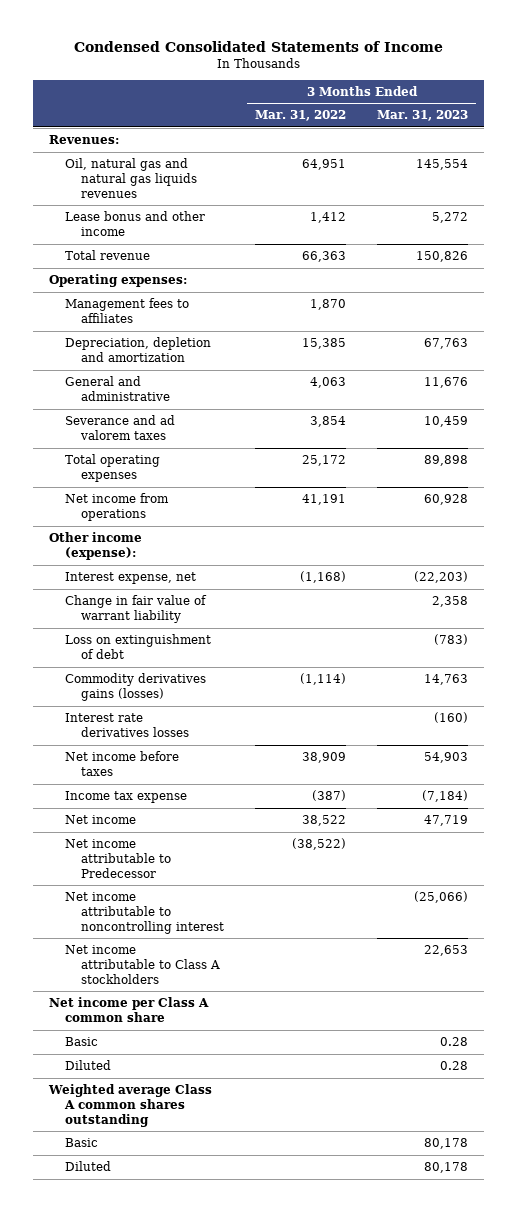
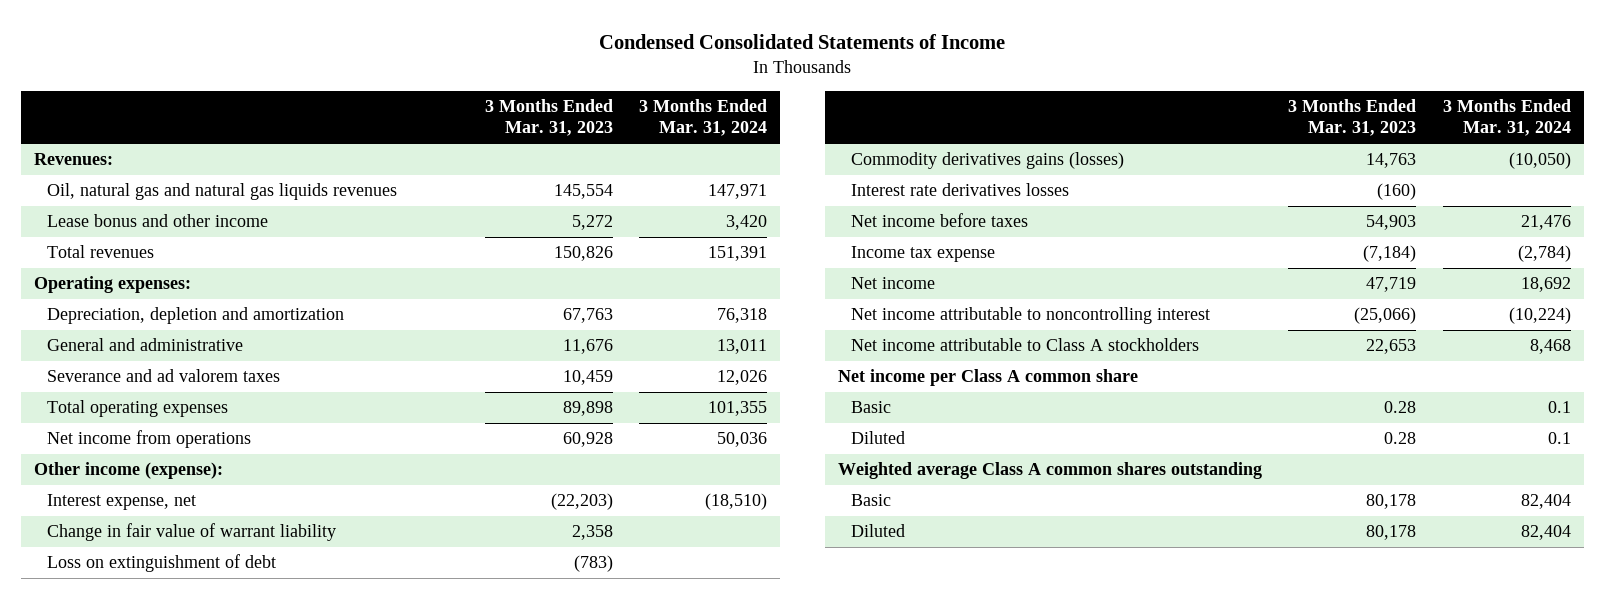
[255,110,347,122] Mar. 31, 2022 -> none
none -> [638,98,767,137] 3 Months Ended Mar. 31, 2024
[64,250,150,261] Total revenue -> [46,245,154,259] Total revenues
[64,298,189,324] Management fees to affiliates -> none
[64,839,171,878] Net income attributable to Predecessor -> none

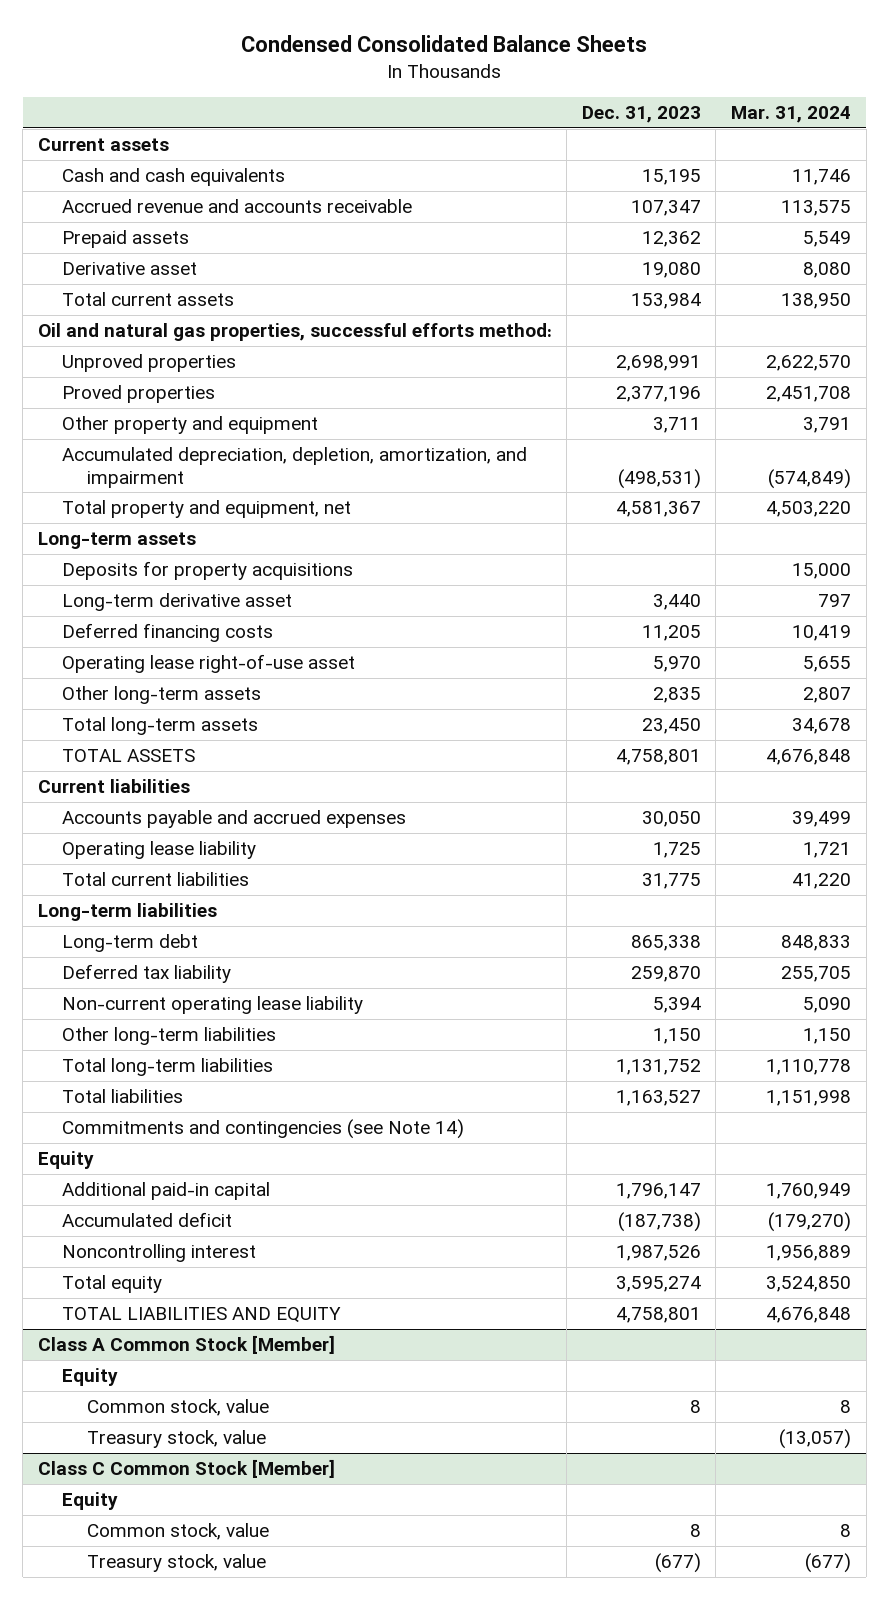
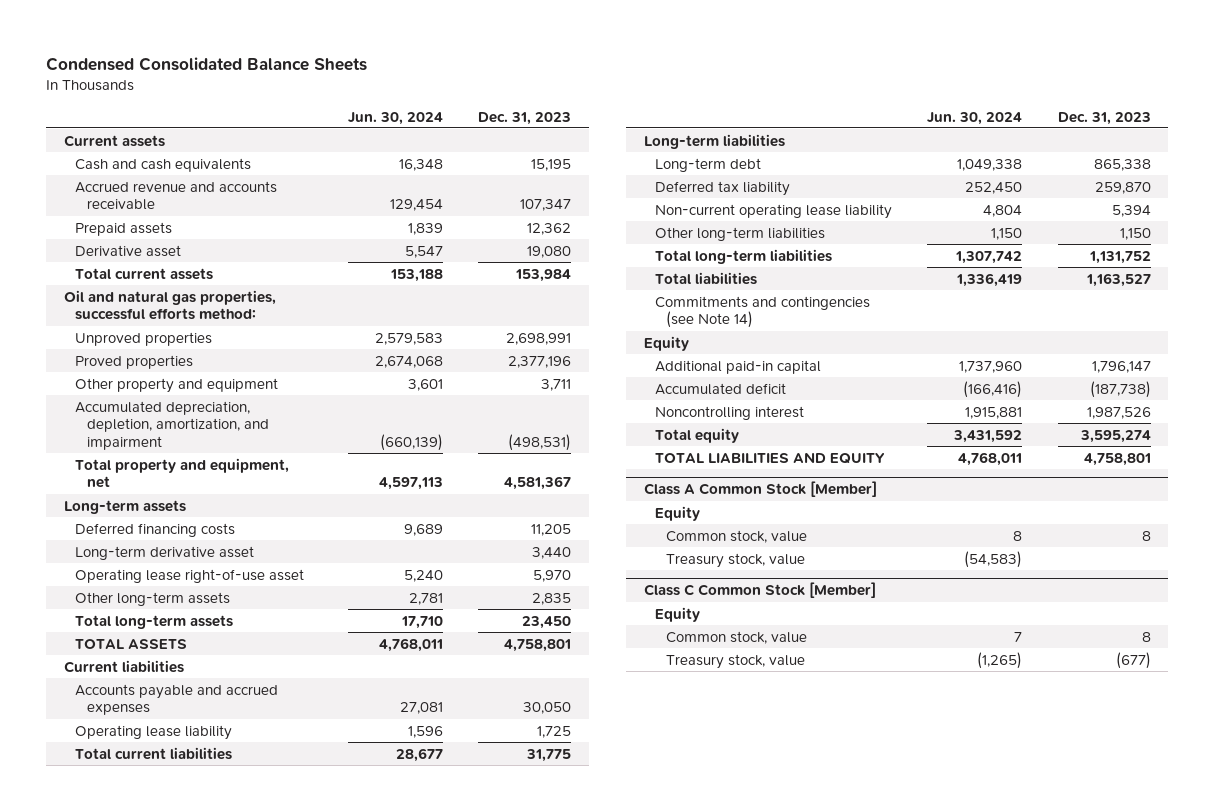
[731,105,852,123] Mar. 31, 2024 -> none
none -> [347,111,443,125] Jun. 30, 2024
[62,561,354,581] Deposits for property acquisitions -> none
[62,593,293,612] Long-term derivative asset -> [75,545,255,560] Long-term derivative asset

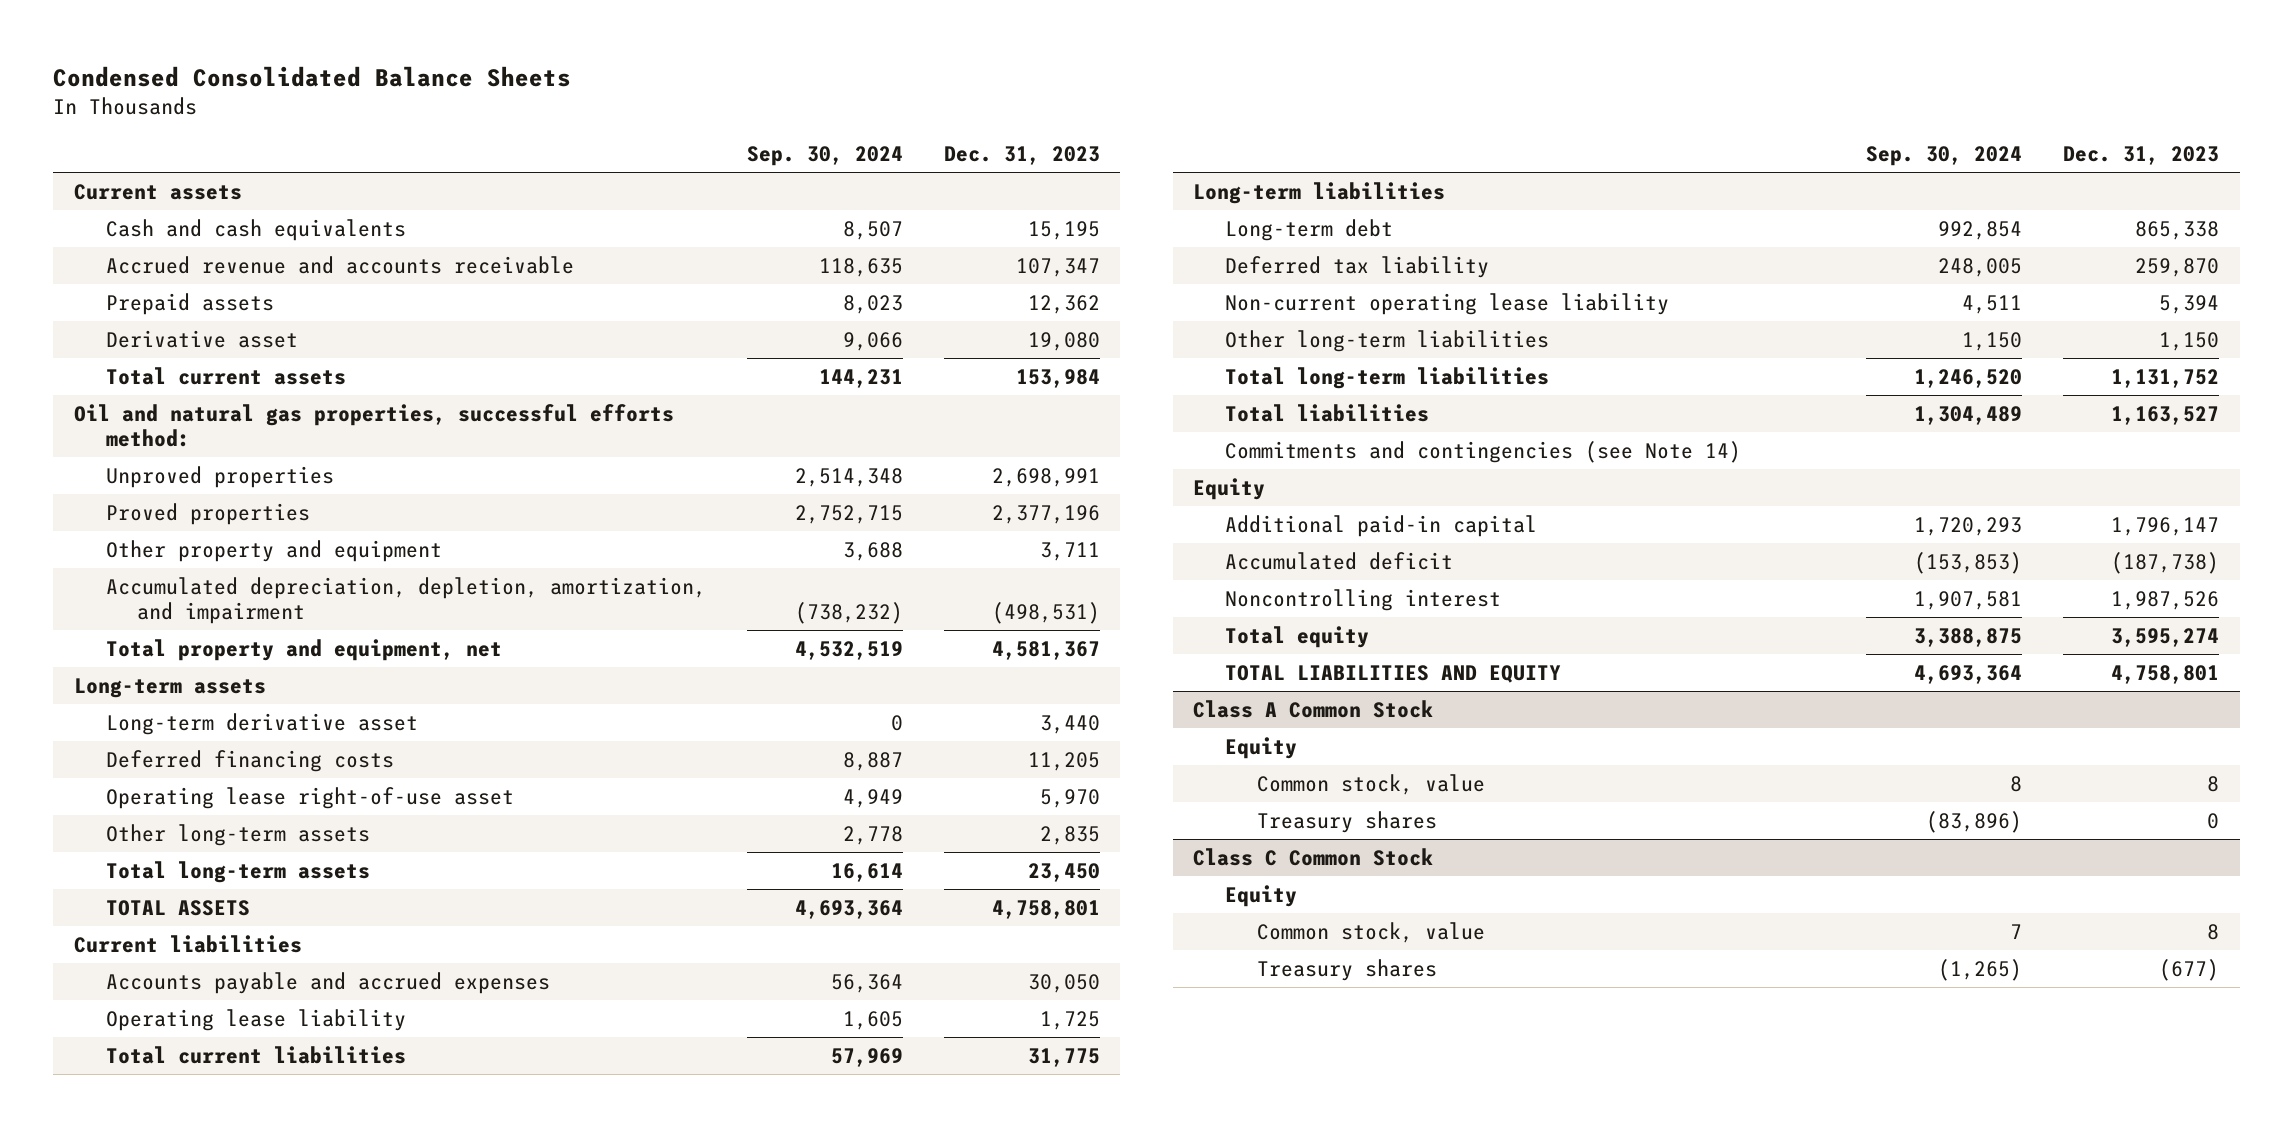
[347,111,443,125] Jun. 30, 2024 -> none
none -> [746,146,903,167] Sep. 30, 2024
[75,522,236,537] Deferred financing costs -> [105,749,394,772] Deferred financing costs
[643,481,877,498] Class A Common Stock [Member] -> [1193,699,1434,718] Class A Common Stock
[666,552,806,568] Treasury stock, value -> none
none -> [1256,810,1437,833] Treasury shares
[643,582,876,599] Class C Common Stock [Member] -> [1193,847,1434,866] Class C Common Stock
[666,653,806,669] Treasury stock, value -> [1256,958,1437,981] Treasury shares

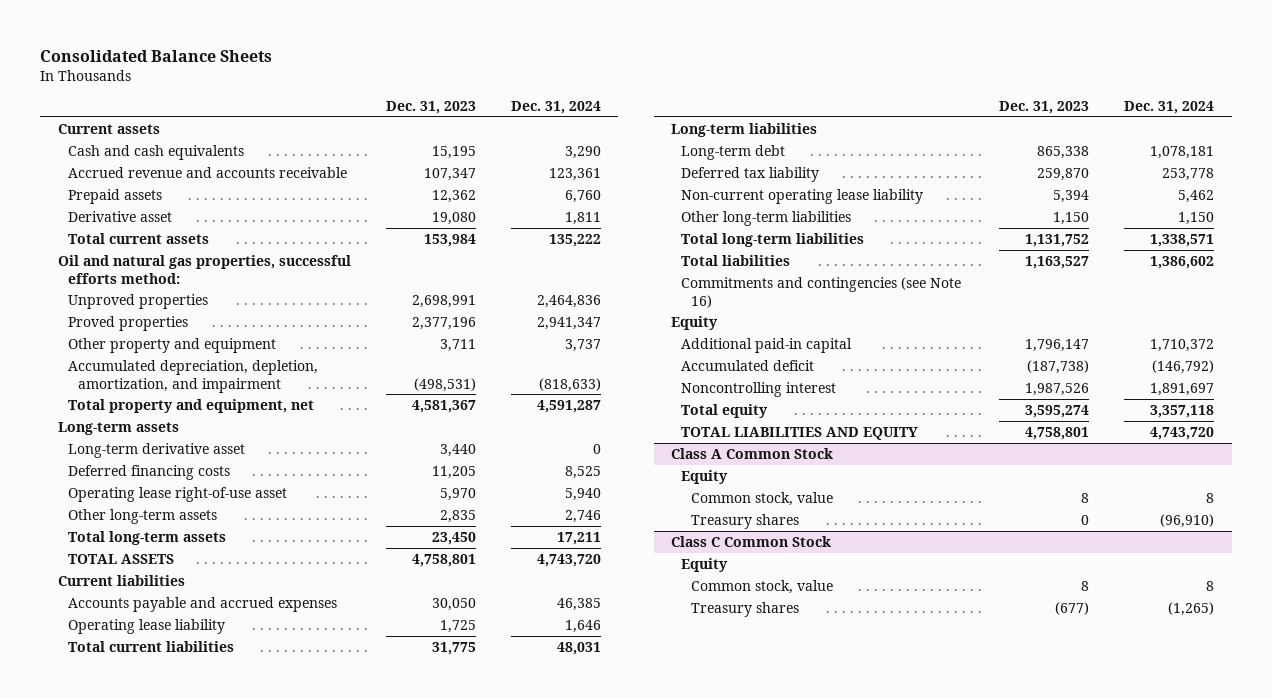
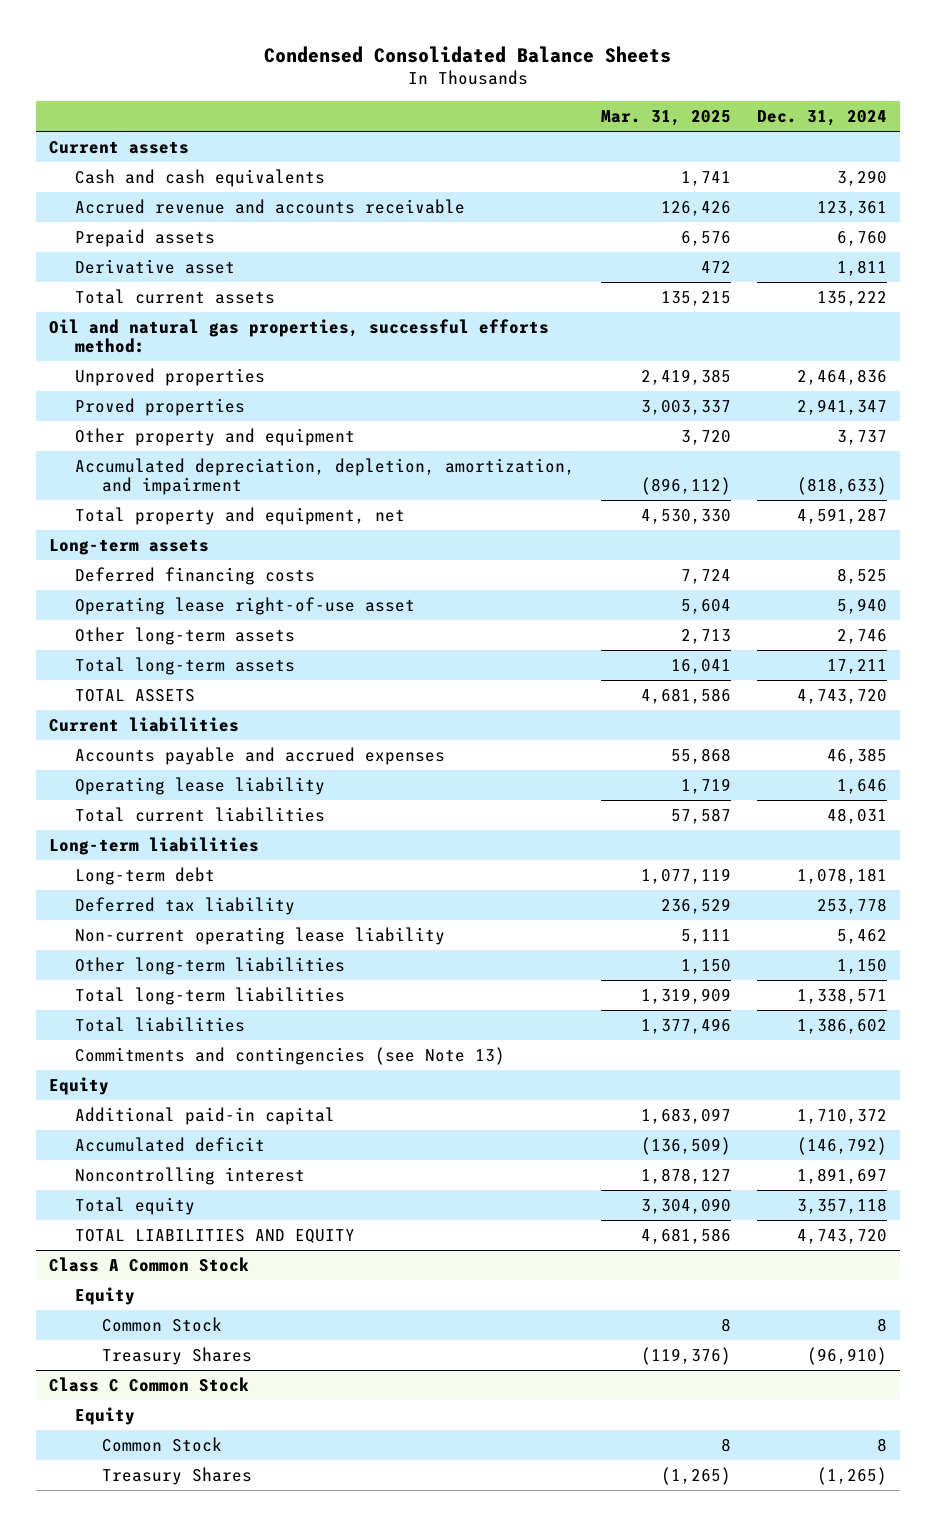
[40,49,273,62] Consolidated Balance Sheets -> [263,45,671,63] Condensed Consolidated Balance Sheets
[385,100,476,114] Dec. 31, 2023 -> none
none -> [601,110,732,127] Mar. 31, 2025
[67,442,245,458] Long-term derivative asset -> none
[681,276,962,308] Commitments and contingencies (see Note 16) -> [75,1046,506,1065] Commitments and contingencies (see Note 13)
[691,491,834,506] Common stock, value -> [102,1316,223,1332] Common Stock
[691,513,800,529] Treasury shares -> [102,1346,253,1365] Treasury Shares
[691,579,834,594] Common stock, value -> [102,1436,223,1452] Common Stock
[691,601,800,617] Treasury shares -> [102,1466,253,1485] Treasury Shares

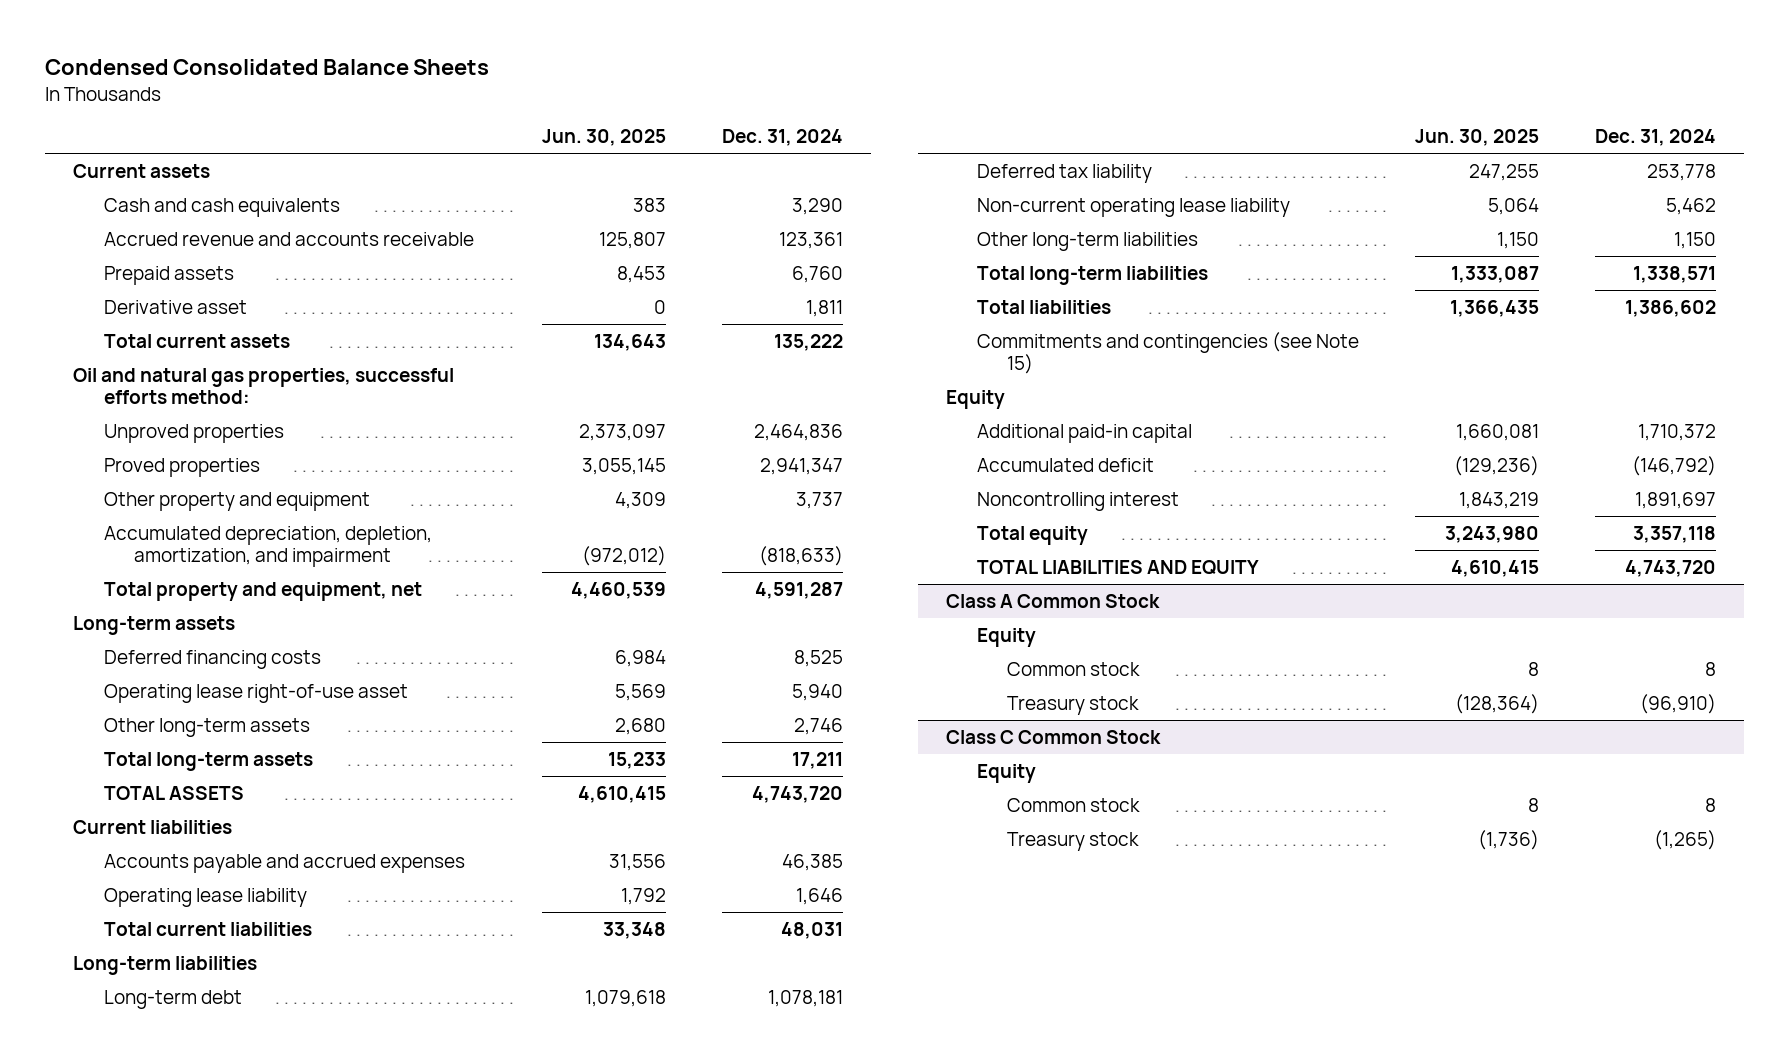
[601,110,732,127] Mar. 31, 2025 -> none
none -> [541,129,666,147] Jun. 30, 2025
[75,1046,506,1065] Commitments and contingencies (see Note 13) -> [976,331,1359,374] Commitments and contingencies (see Note 15)
[102,1316,223,1332] Common Stock -> [1006,661,1140,676] Common stock
[102,1346,253,1365] Treasury Shares -> [1006,695,1139,715] Treasury stock
[102,1436,223,1452] Common Stock -> [1006,797,1140,812] Common stock
[102,1466,253,1485] Treasury Shares -> [1006,831,1139,851] Treasury stock

